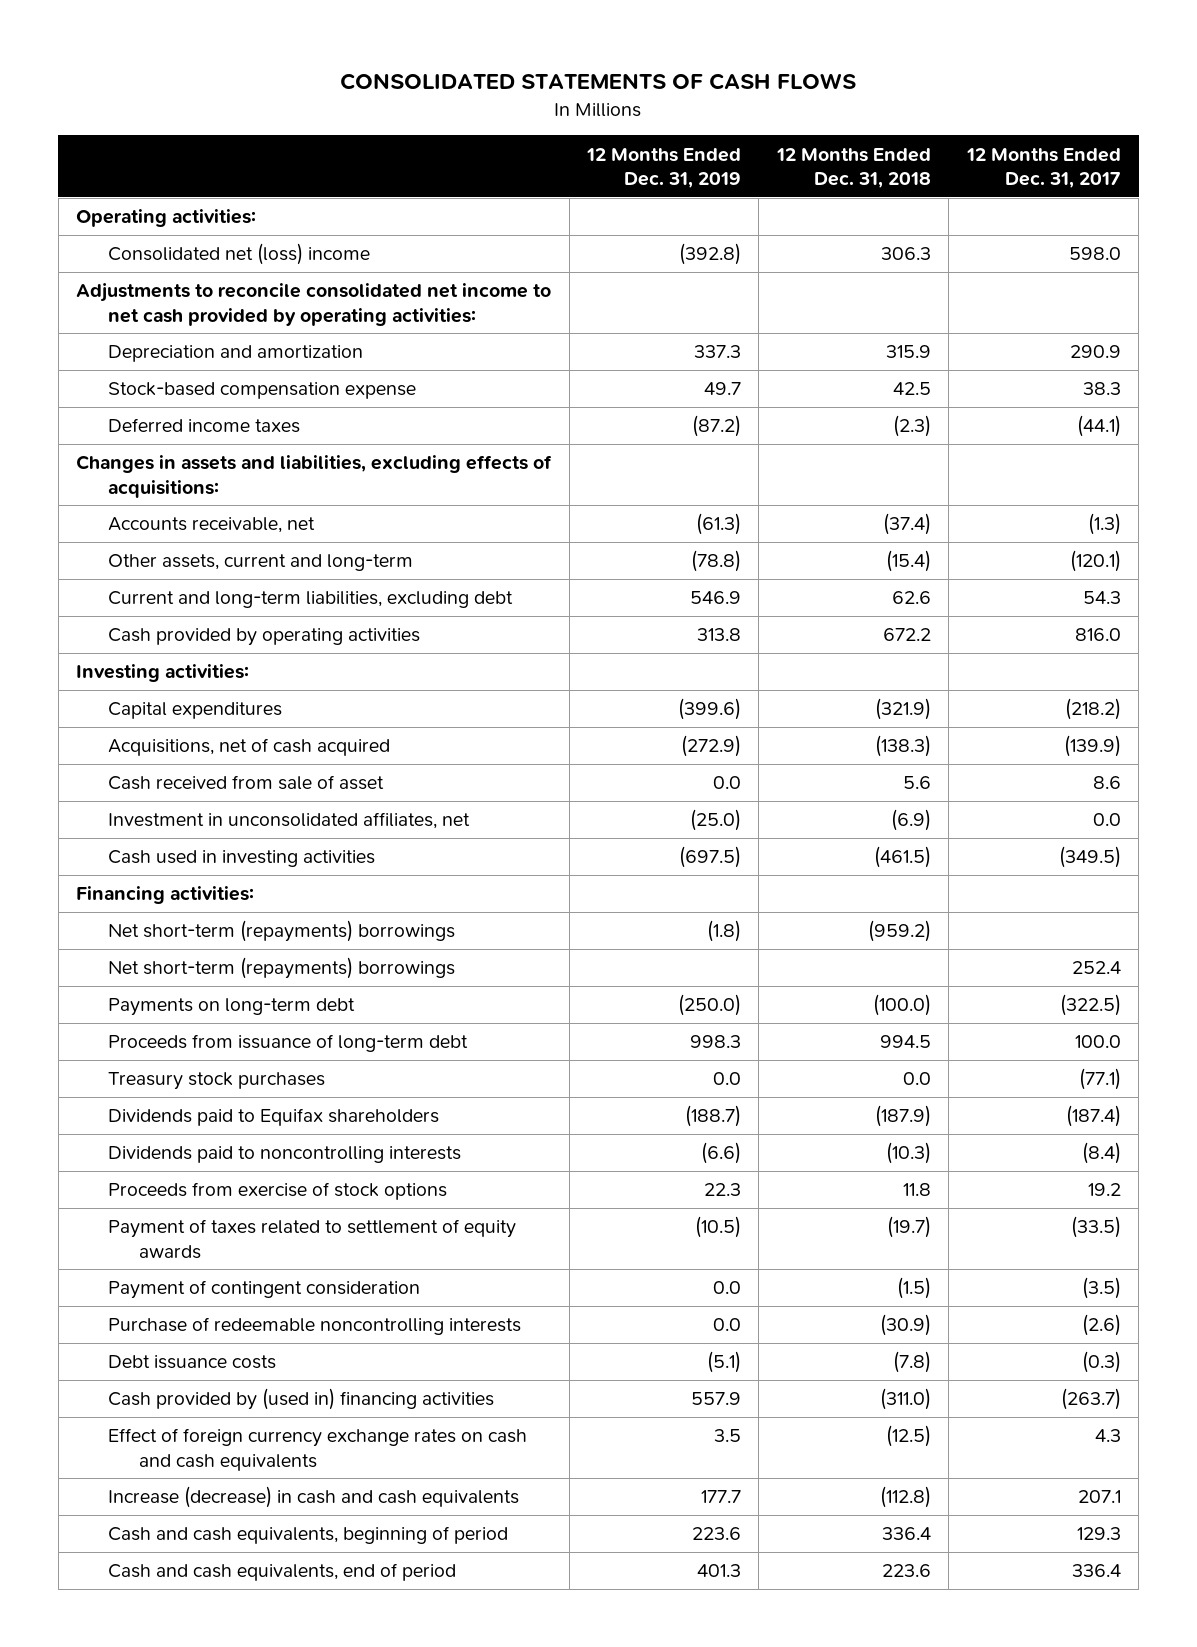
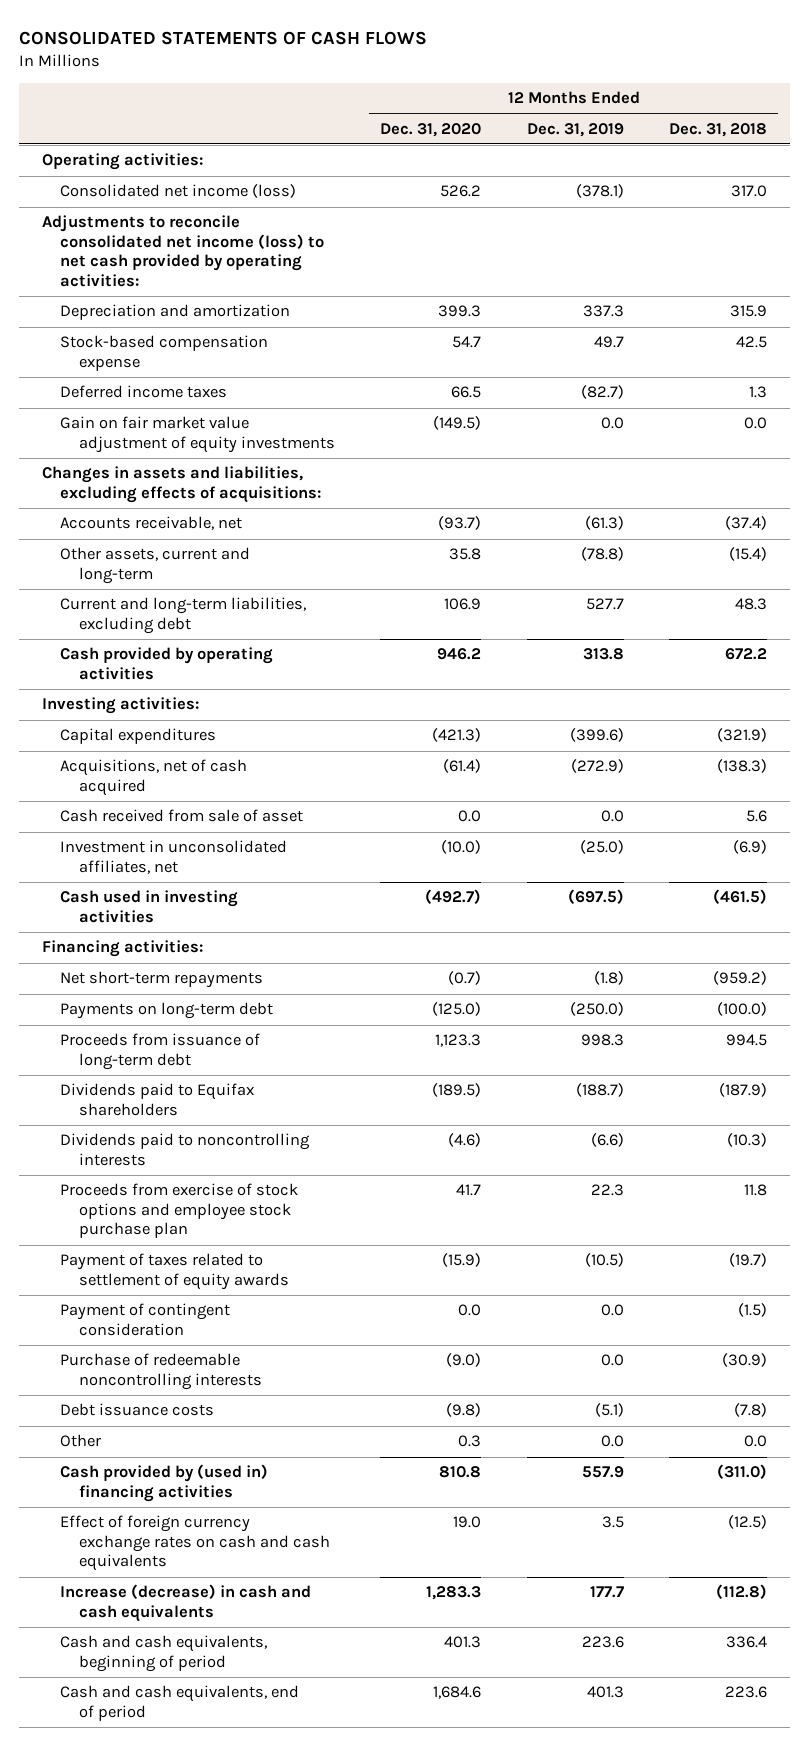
[965,147,1121,188] 12 Months Ended Dec. 31, 2017 -> none
none -> [380,122,482,137] Dec. 31, 2020
[107,243,370,266] Consolidated net (loss) income -> [60,184,297,199] Consolidated net income (loss)
[679,243,742,266] (392.8) -> [575,184,624,199] (378.1)
[880,247,931,261] 306.3 -> [731,185,768,198] 317.0
[76,283,552,326] Adjustments to reconcile consolidated net income to net cash provided by operating activities: -> [41,215,325,287] Adjustments to reconcile consolidated net income (loss) to net cash provided by operating activities:
[692,415,742,438] (87.2) -> [580,385,624,400] (82.7)
[892,415,931,438] (2.3) -> [749,386,768,399] 1.3
none -> [60,416,335,453] Gain on fair market value adjustment of equity investments
[690,591,742,605] 546.9 -> [585,598,624,611] 527.7
[891,591,931,605] 62.6 -> [735,598,768,611] 48.3
[107,957,455,980] Net short-term (repayments) borrowings -> none
[107,920,455,943] Net short-term (repayments) borrowings -> [60,971,264,989] Net short-term repayments
[107,1072,325,1091] Treasury stock purchases -> none
[107,1182,447,1201] Proceeds from exercise of stock options -> [60,1183,299,1239] Proceeds from exercise of stock options and employee stock purchase plan
none -> [60,1434,102,1448] Other

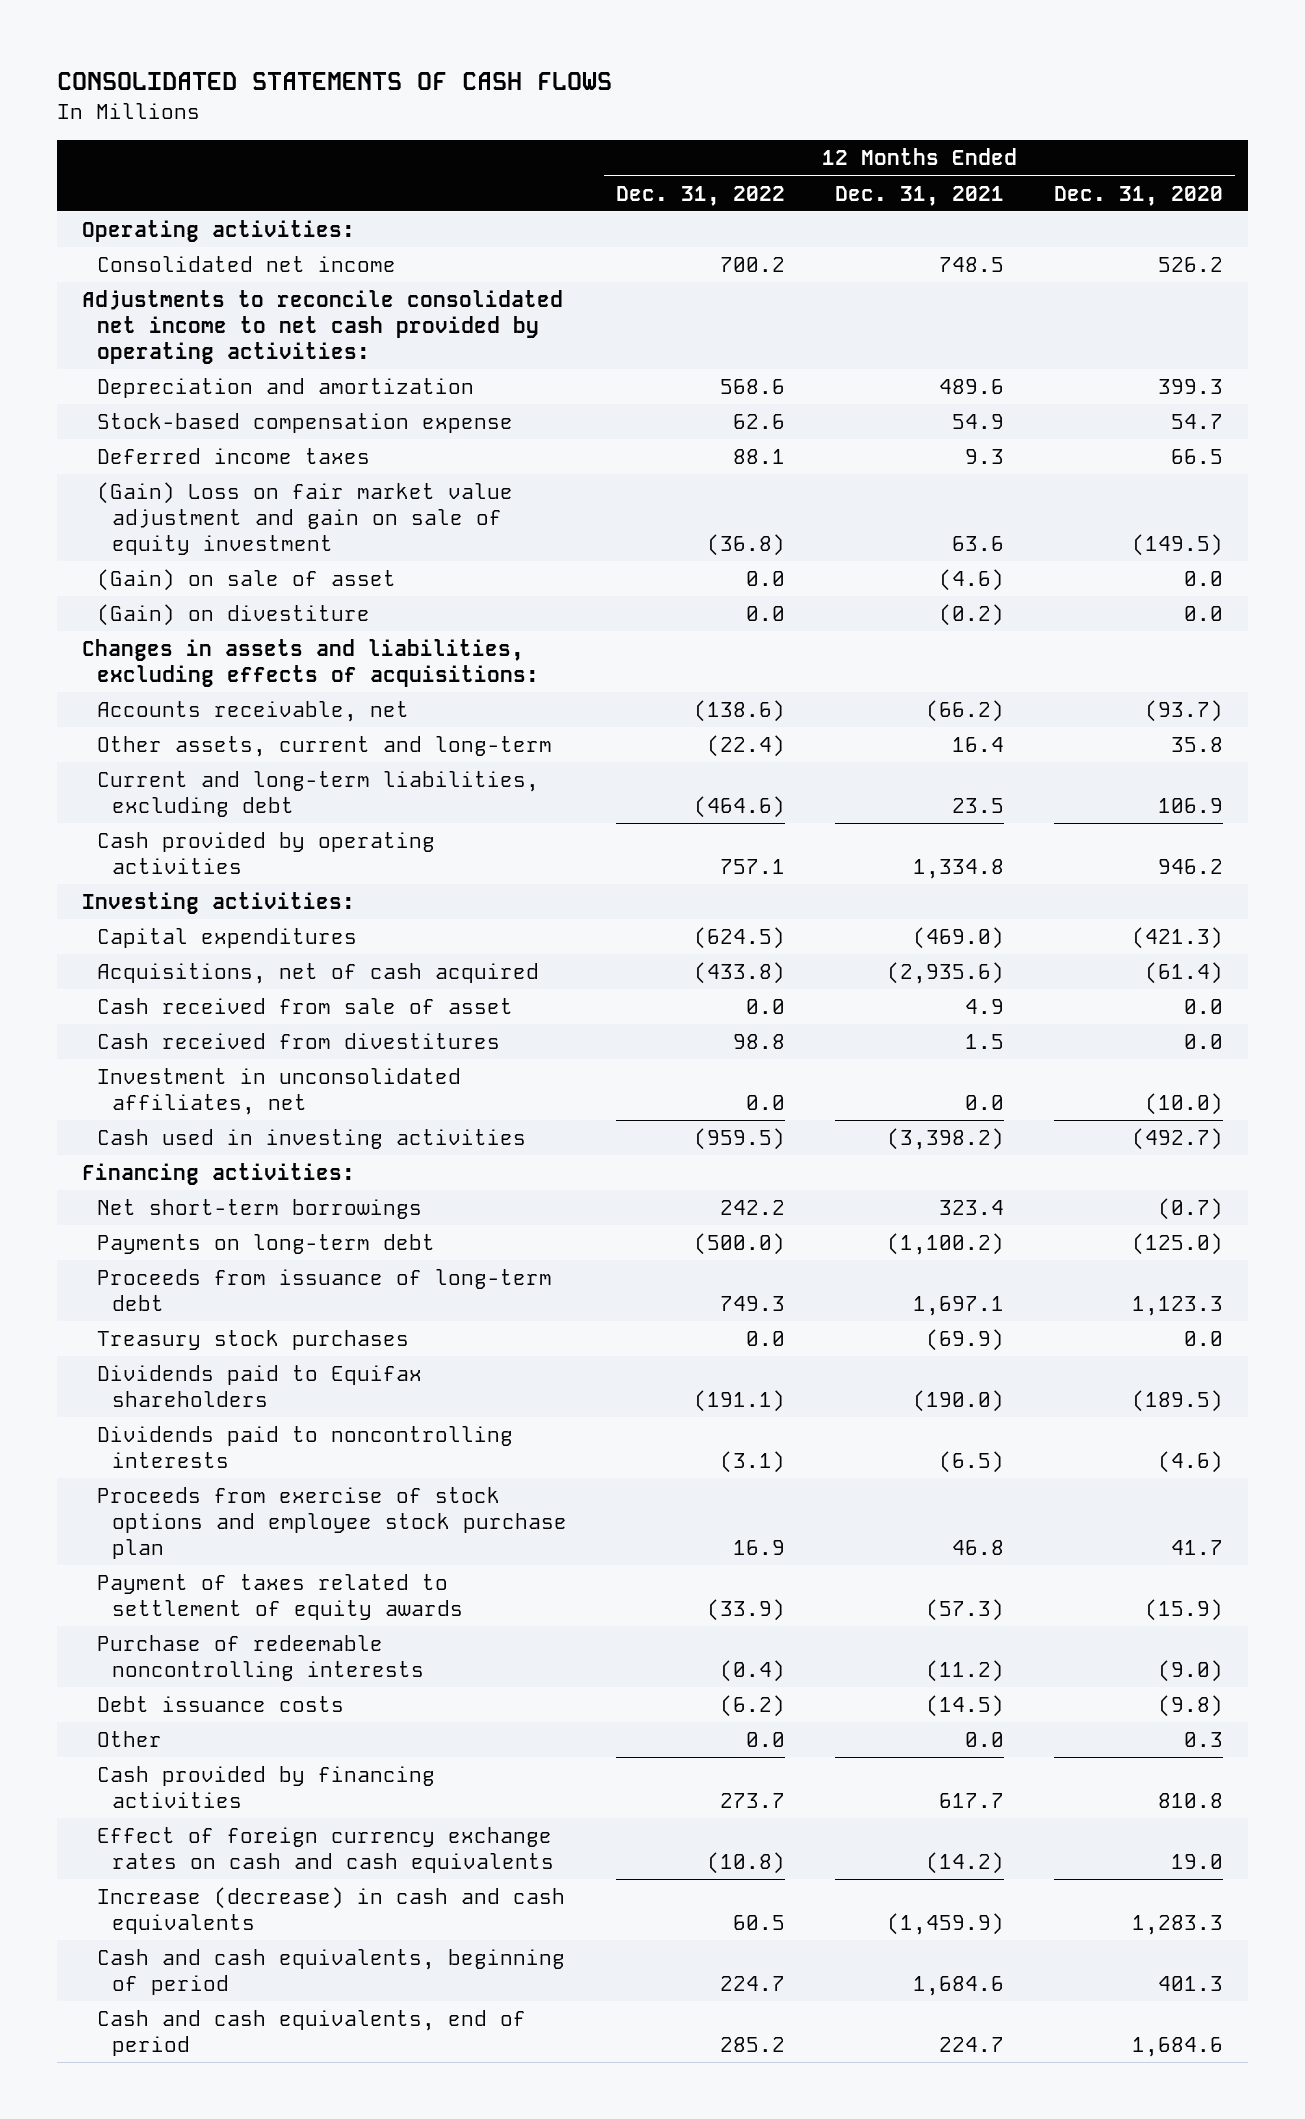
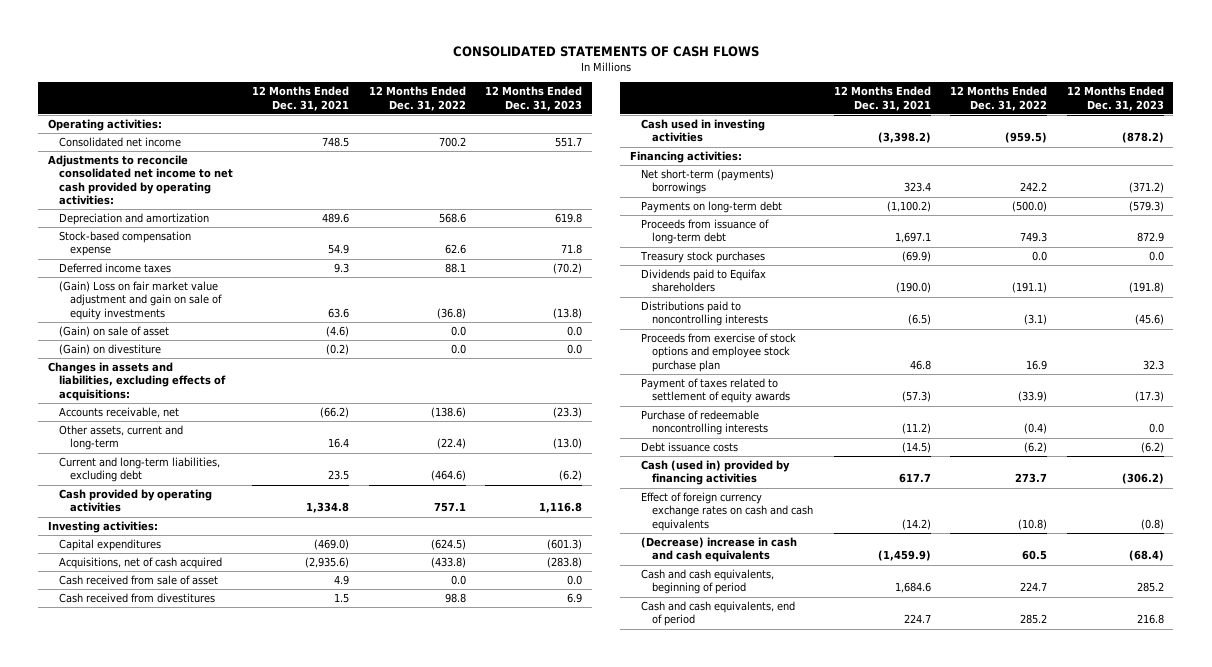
[1053,185,1223,206] Dec. 31, 2020 -> none
none -> [485,86,583,111] 12 Months Ended Dec. 31, 2023
[96,482,513,556] (Gain) Loss on fair market value adjustment and gain on sale of equity investment -> [59,281,223,320] (Gain) Loss on fair market value adjustment and gain on sale of equity investments
[96,1068,461,1116] Investment in unconsolidated affiliates, net -> none
[96,1199,422,1220] Net short-term borrowings -> [640,169,774,195] Net short-term (payments) borrowings
[96,1426,513,1469] Dividends paid to noncontrolling interests -> [640,301,768,327] Distributions paid to noncontrolling interests
[96,1731,162,1748] Other -> none
[96,1766,435,1809] Cash provided by financing activities -> [640,460,790,486] Cash (used in) provided by financing activities
[96,1887,565,1935] Increase (decrease) in cash and cash equivalents -> [640,537,797,563] (Decrease) increase in cash and cash equivalents

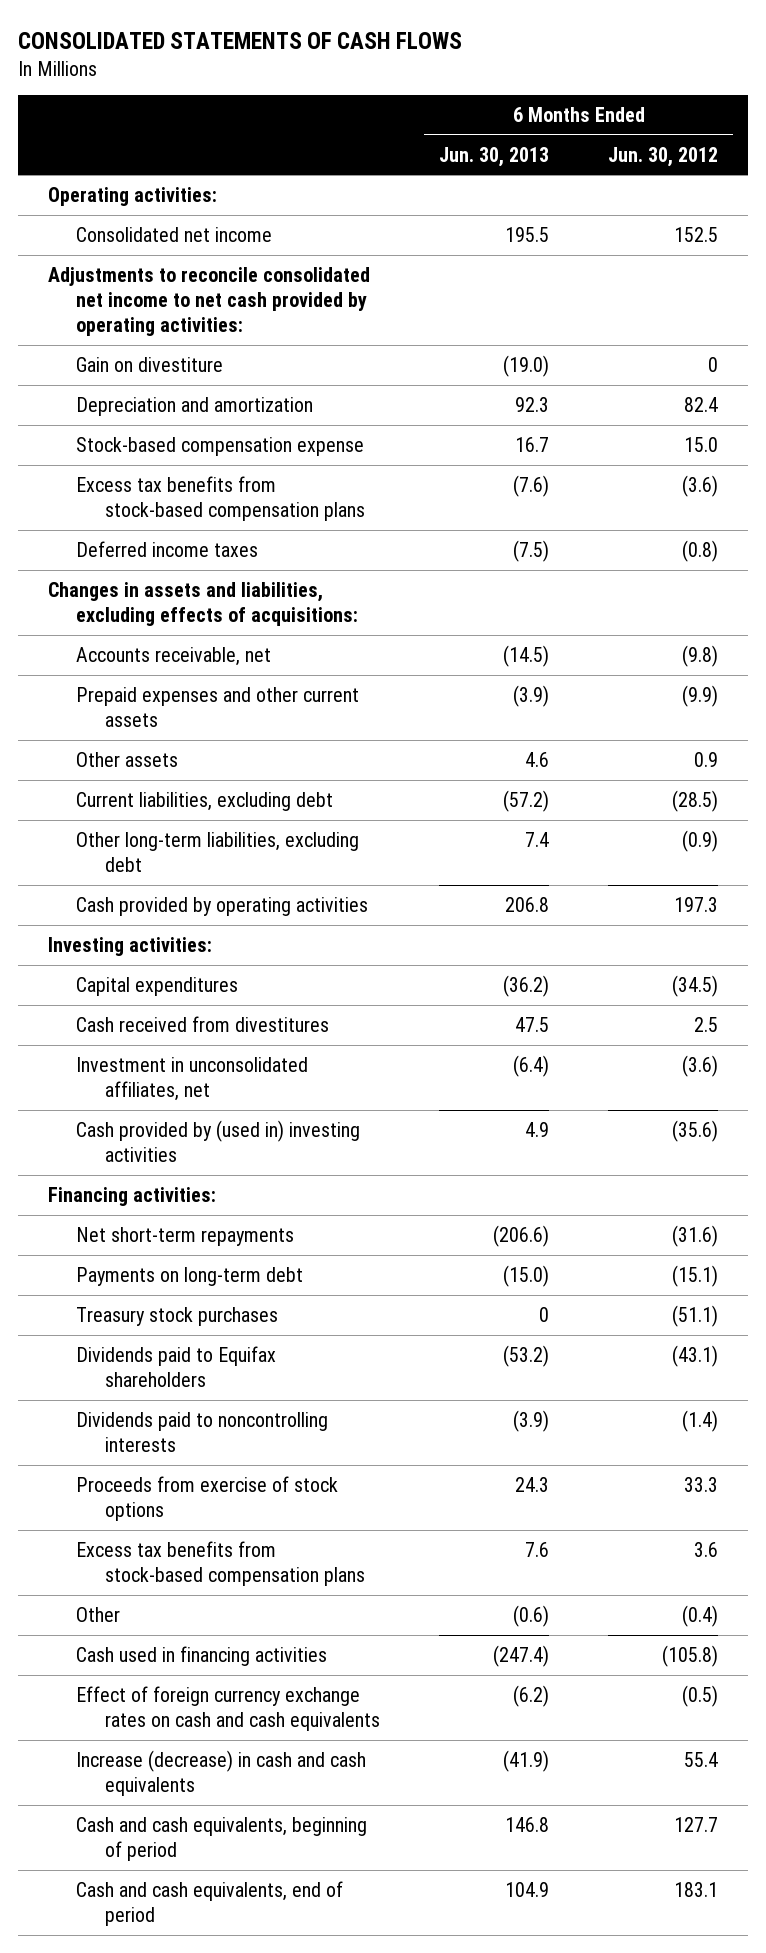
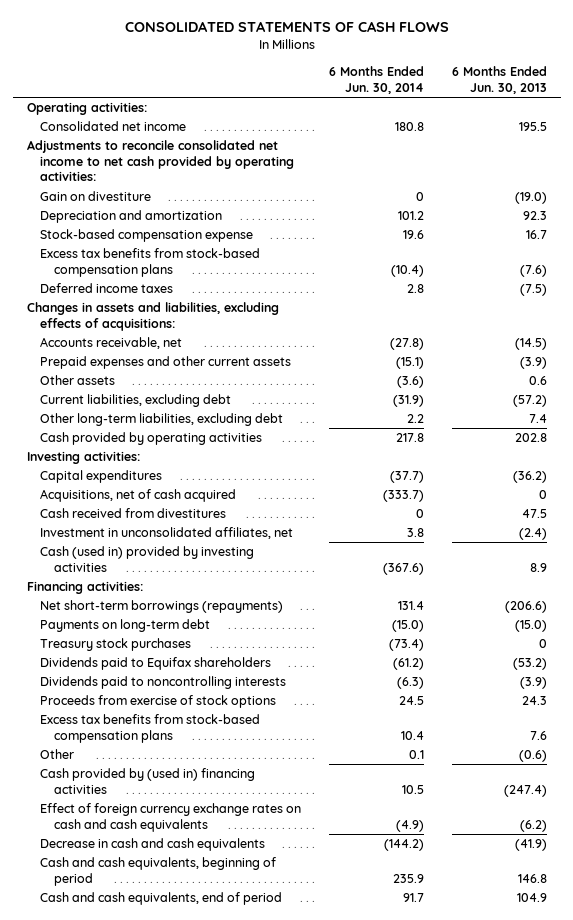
[608,146,719,167] Jun. 30, 2012 -> none
none -> [328,66,424,94] 6 Months Ended Jun. 30, 2014
[525,751,550,767] 4.6 -> [528,376,547,386] 0.6
[505,896,550,912] 206.8 -> [514,433,547,443] 202.8
none -> [40,489,237,503] Acquisitions, net of cash acquired
[513,1054,550,1077] (6.4) -> [518,528,547,541] (2.4)
[76,1119,361,1162] Cash provided by (used in) investing activities -> [40,546,255,572] Cash (used in) provided by investing activities
[525,1121,550,1137] 4.9 -> [529,562,547,572] 8.9
[76,1226,295,1246] Net short-term repayments -> [40,600,284,614] Net short-term borrowings (repayments)
[76,1645,328,1666] Cash used in financing activities -> [40,768,256,794] Cash provided by (used in) financing activities
[76,1749,367,1796] Increase (decrease) in cash and cash equivalents -> [40,838,266,852] Decrease in cash and cash equivalents

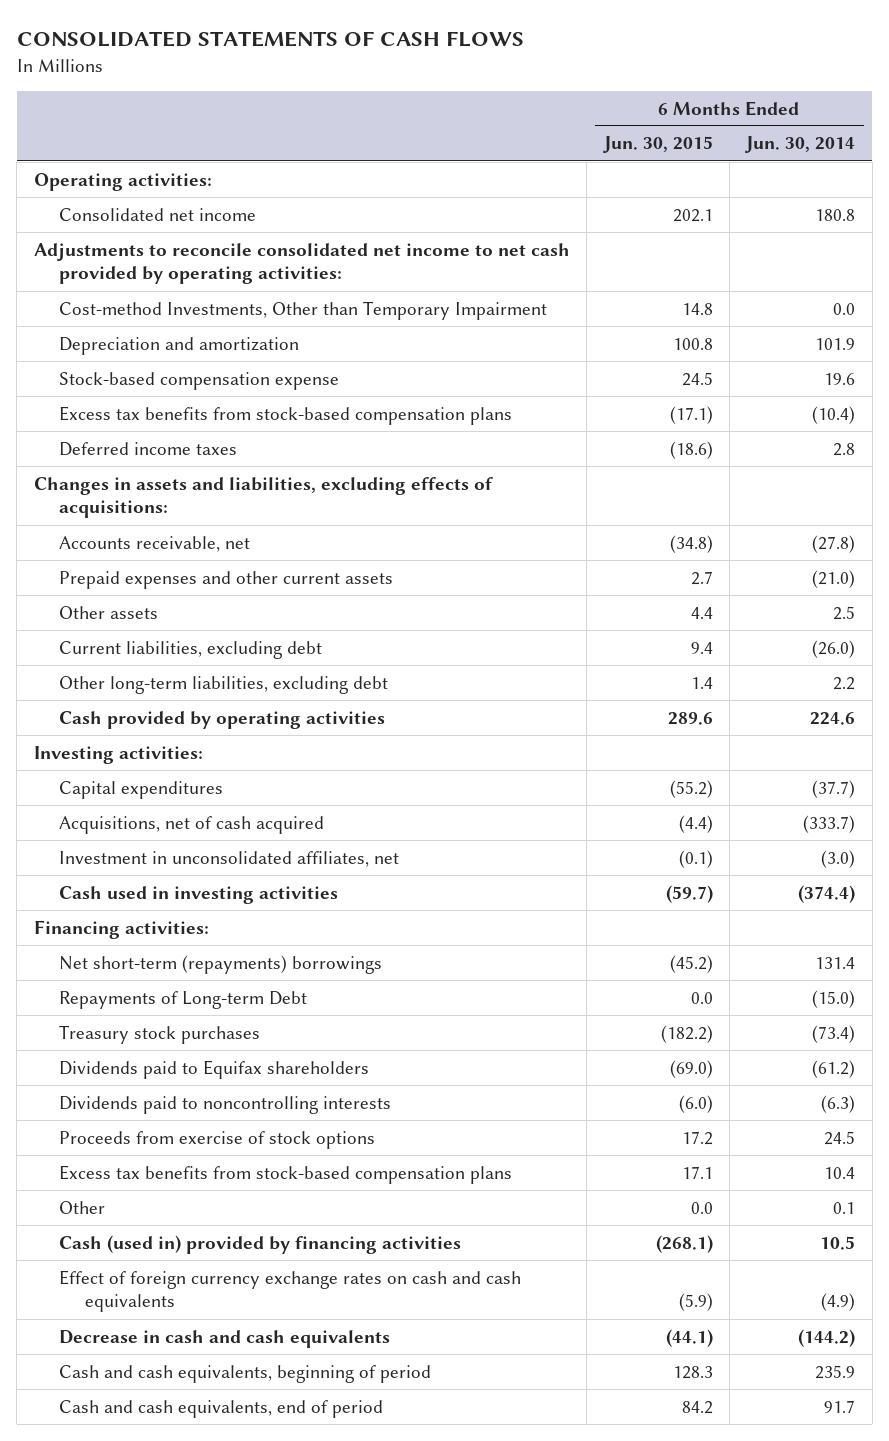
[451,66,547,94] 6 Months Ended Jun. 30, 2013 -> none
none -> [602,136,713,154] Jun. 30, 2015
[40,191,152,202] Gain on divestiture -> none
none -> [59,300,548,320] Cost-method Investments, Other than Temporary Impairment
[397,211,424,221] 101.2 -> [815,337,856,350] 101.9
[395,357,424,370] (15.1) -> [812,569,856,588] (21.0)
[396,376,424,389] (3.6) -> [833,605,856,620] 2.5
[392,395,424,408] (31.9) -> [812,639,856,658] (26.0)
[395,433,424,443] 217.8 -> [810,711,856,725] 224.6
[40,508,227,519] Cash received from divestitures -> none
[406,528,424,538] 3.8 -> [821,849,856,868] (3.0)
[40,546,255,572] Cash (used in) provided by investing activities -> [59,885,339,904] Cash used in investing activities
[382,562,424,575] (367.6) -> [798,884,856,903] (374.4)
[40,600,284,614] Net short-term borrowings (repayments) -> [59,954,383,974] Net short-term (repayments) borrowings
[40,619,211,633] Payments on long-term debt -> [59,990,308,1009] Repayments of Long-term Debt
[40,768,256,794] Cash provided by (used in) financing activities -> [59,1234,462,1254] Cash (used in) provided by financing activities

